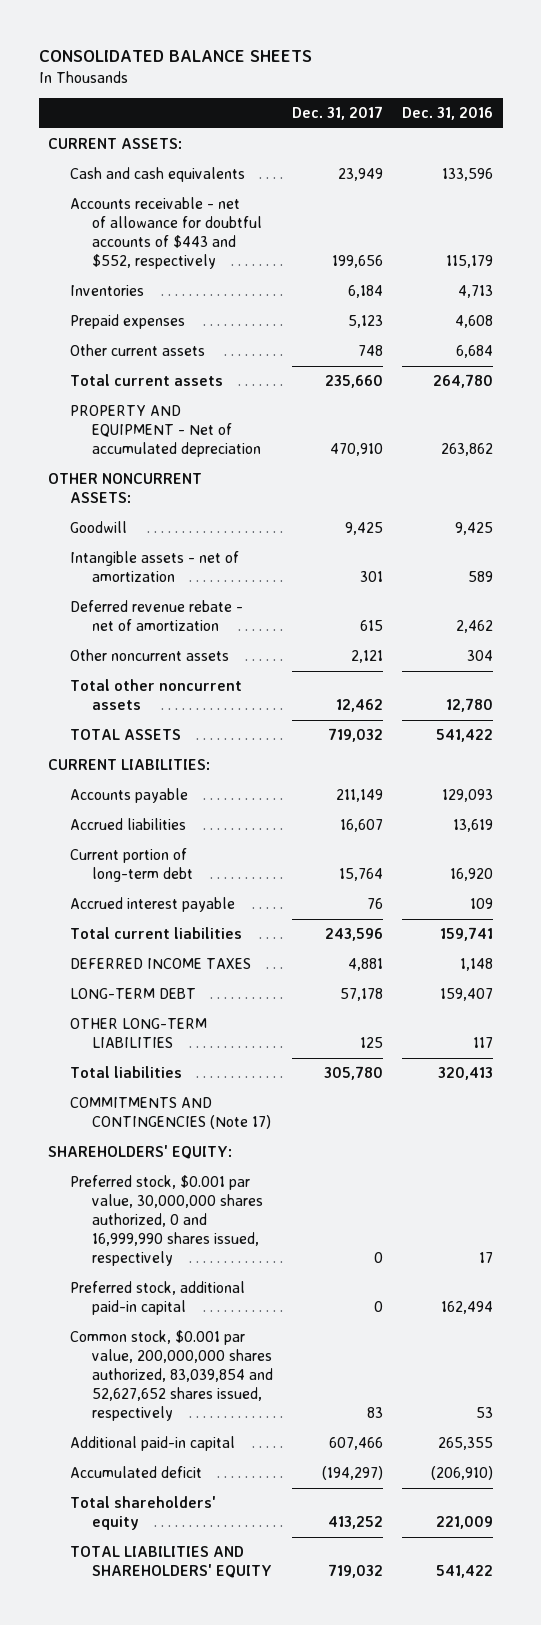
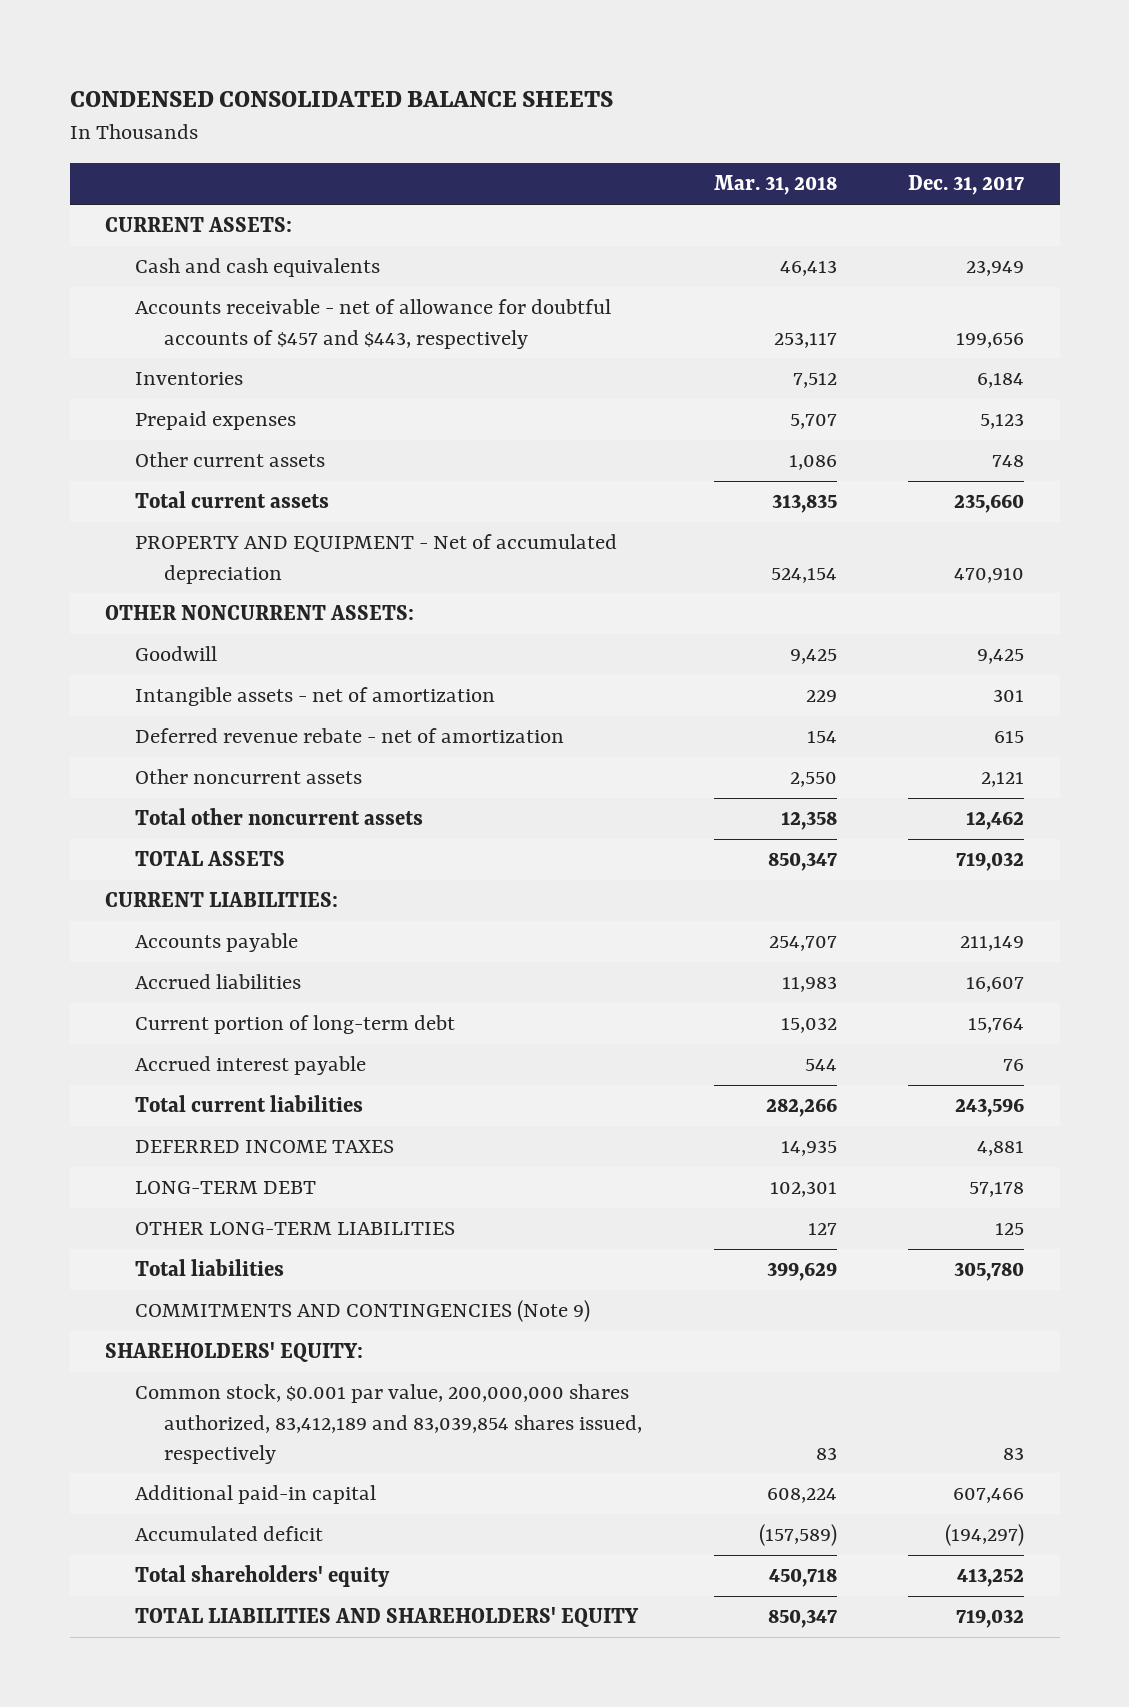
[38,50,312,63] CONSOLIDATED BALANCE SHEETS -> [69,90,613,107] CONDENSED CONSOLIDATED BALANCE SHEETS
[402,107,494,121] Dec. 31, 2016 -> none
none -> [713,175,837,196] Mar. 31, 2018
[70,197,263,270] Accounts receivable - net of allowance for doubtful accounts of $443 and $552, respectively -> [134,299,611,349] Accounts receivable - net of allowance for doubtful accounts of $457 and $443, respectively
[70,1097,272,1130] COMMITMENTS AND CONTINGENCIES (Note 17) -> [134,1300,590,1323] COMMITMENTS AND CONTINGENCIES (Note 9)
[70,1175,264,1266] Preferred stock, $0.001 par value, 30,000,000 shares authorized, 0 and 16,999,990 shares issued, respectively -> none
[70,1281,246,1316] Preferred stock, additional paid-in capital -> none
[70,1330,274,1421] Common stock, $0.001 par value, 200,000,000 shares authorized, 83,039,854 and 52,627,652 shares issued, respectively -> [134,1384,643,1464] Common stock, $0.001 par value, 200,000,000 shares authorized, 83,412,189 and 83,039,854 shares issued, respectively

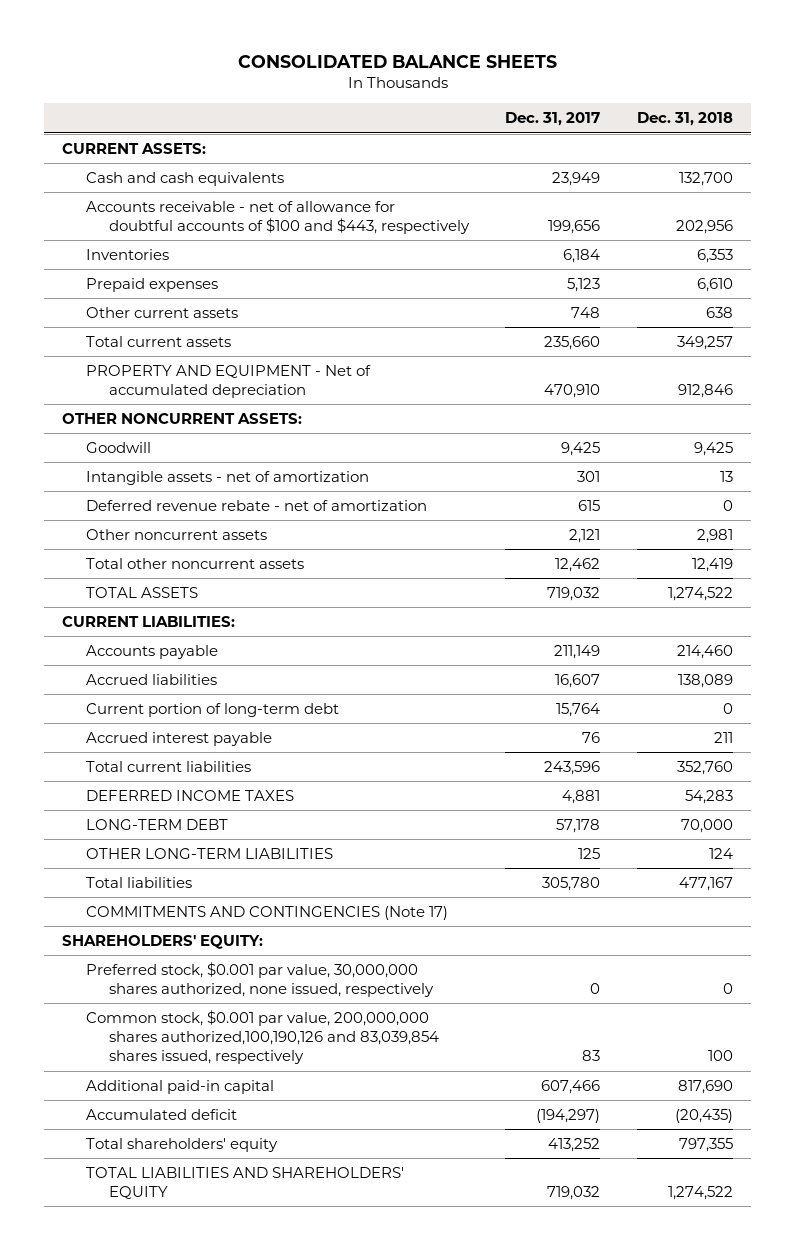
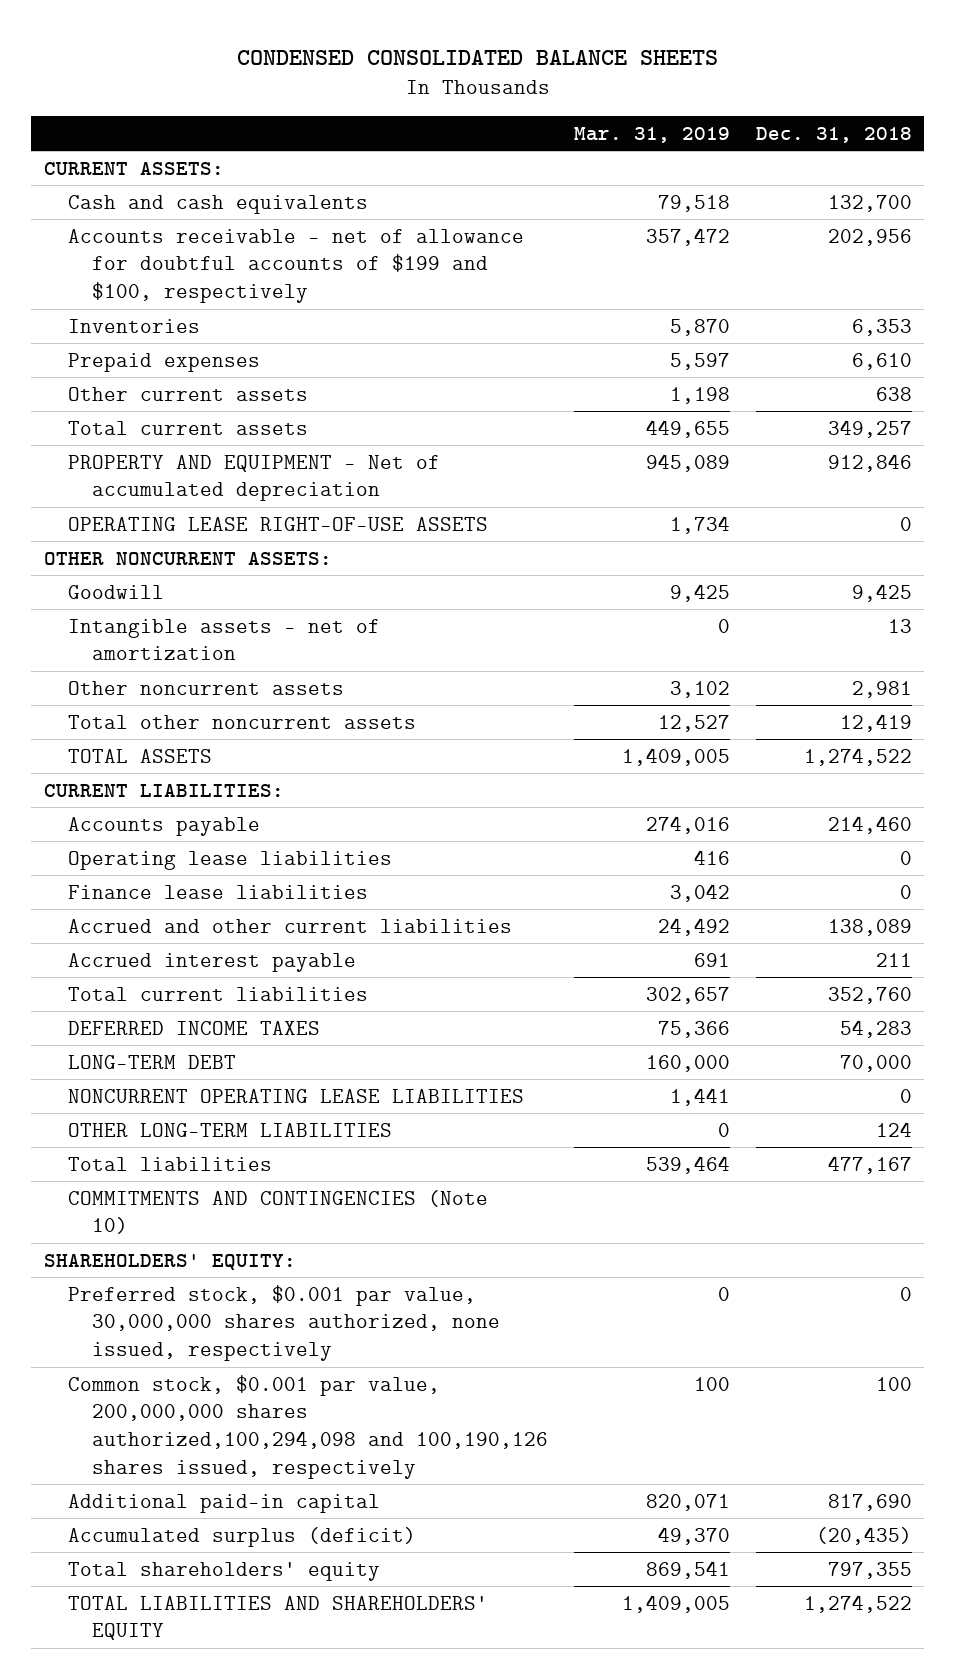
[237,54,557,68] CONSOLIDATED BALANCE SHEETS -> [236,49,718,65] CONDENSED CONSOLIDATED BALANCE SHEETS
[505,112,601,127] Dec. 31, 2017 -> none
none -> [573,126,730,143] Mar. 31, 2019
[85,201,471,235] Accounts receivable - net of allowance for doubtful accounts of $100 and $443, respectively -> [67,228,524,304] Accounts receivable - net of allowance for doubtful accounts of $199 and $100, respectively
none -> [67,516,488,531] OPERATING LEASE RIGHT-OF-USE ASSETS
[85,500,427,512] Deferred revenue rebate - net of amortization -> none
[85,703,339,718] Current portion of long-term debt -> none
none -> [67,850,392,870] Operating lease liabilities
none -> [67,884,368,899] Finance lease liabilities
[85,674,217,686] Accrued liabilities -> [67,918,512,933] Accrued and other current liabilities
none -> [67,1088,524,1103] NONCURRENT OPERATING LEASE LIABILITIES
[85,906,448,921] COMMITMENTS AND CONTINGENCIES (Note 17) -> [67,1189,488,1235] COMMITMENTS AND CONTINGENCIES (Note 10)
[85,1010,440,1065] Common stock, $0.001 par value, 200,000,000 shares authorized,100,190,126 and 83,039,854 shares issued, respectively -> [67,1374,549,1479] Common stock, $0.001 par value, 200,000,000 shares authorized,100,294,098 and 100,190,126 shares issued, respectively
[85,1109,237,1121] Accumulated deficit -> [67,1526,416,1547] Accumulated surplus (deficit)

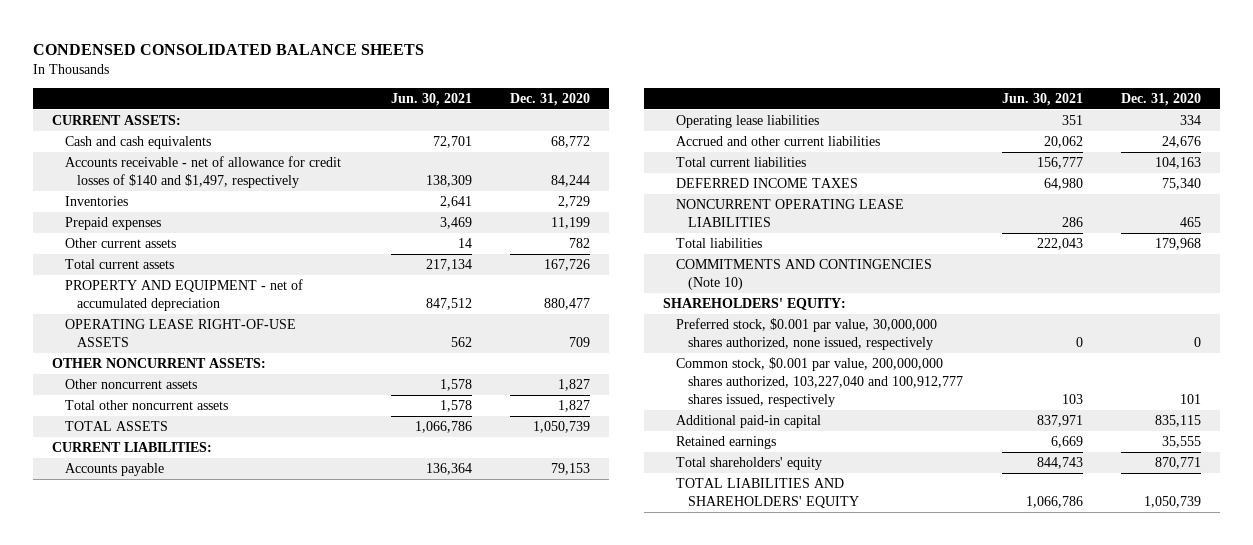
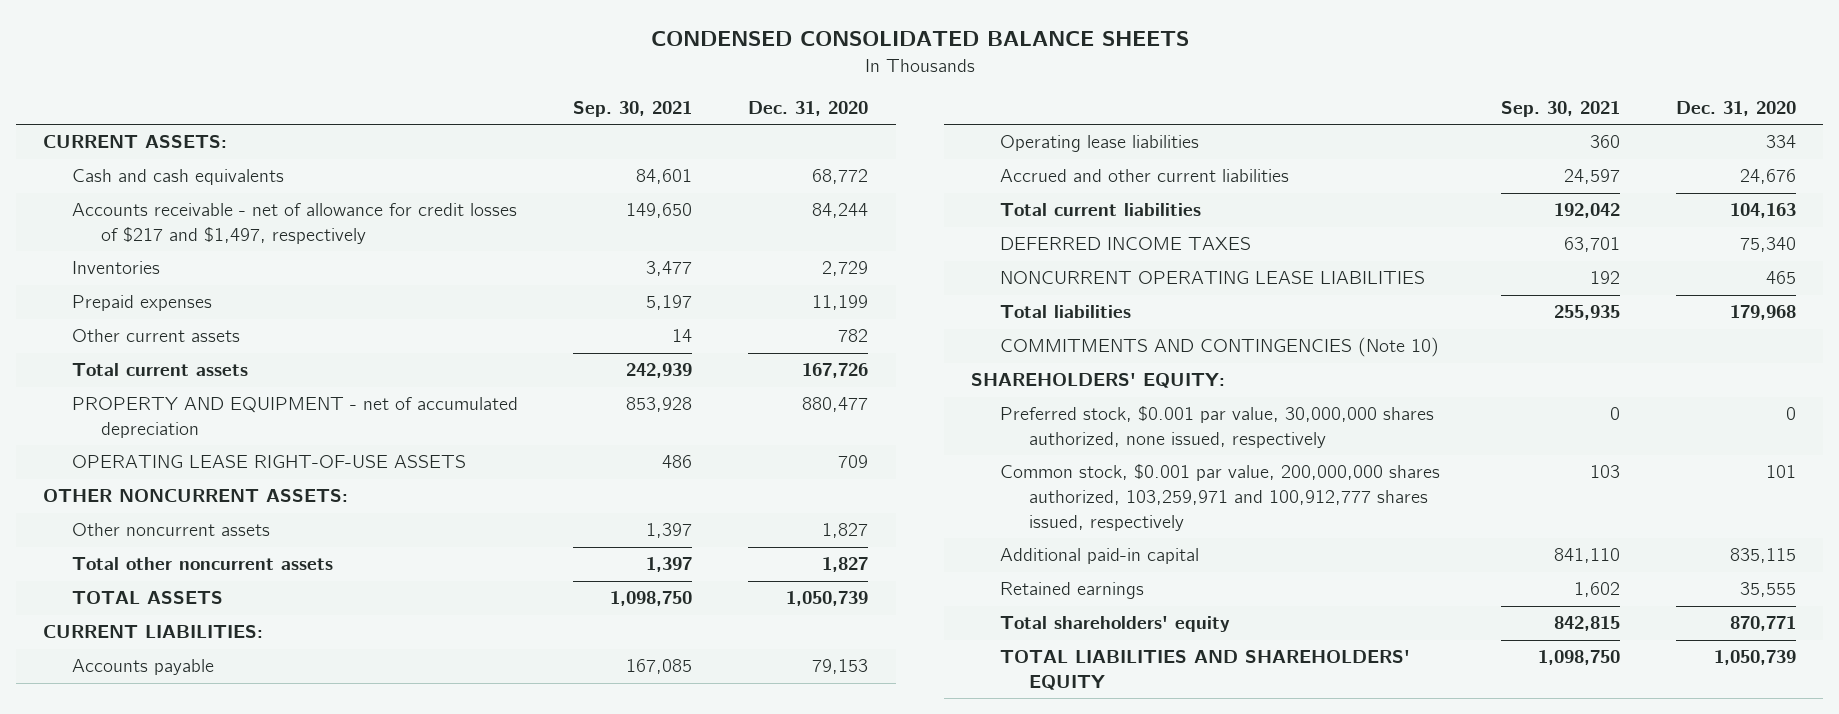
[390,92,472,106] Jun. 30, 2021 -> none
none -> [573,101,693,118] Sep. 30, 2021
[64,156,341,188] Accounts receivable - net of allowance for credit losses of $140 and $1,497, respectively -> [72,203,518,245] Accounts receivable - net of allowance for credit losses of $217 and $1,497, respectively
[675,357,964,407] Common stock, $0.001 par value, 200,000,000 shares authorized, 103,227,040 and 100,912,777 shares issued, respectively -> [999,464,1440,531] Common stock, $0.001 par value, 200,000,000 shares authorized, 103,259,971 and 100,912,777 shares issued, respectively

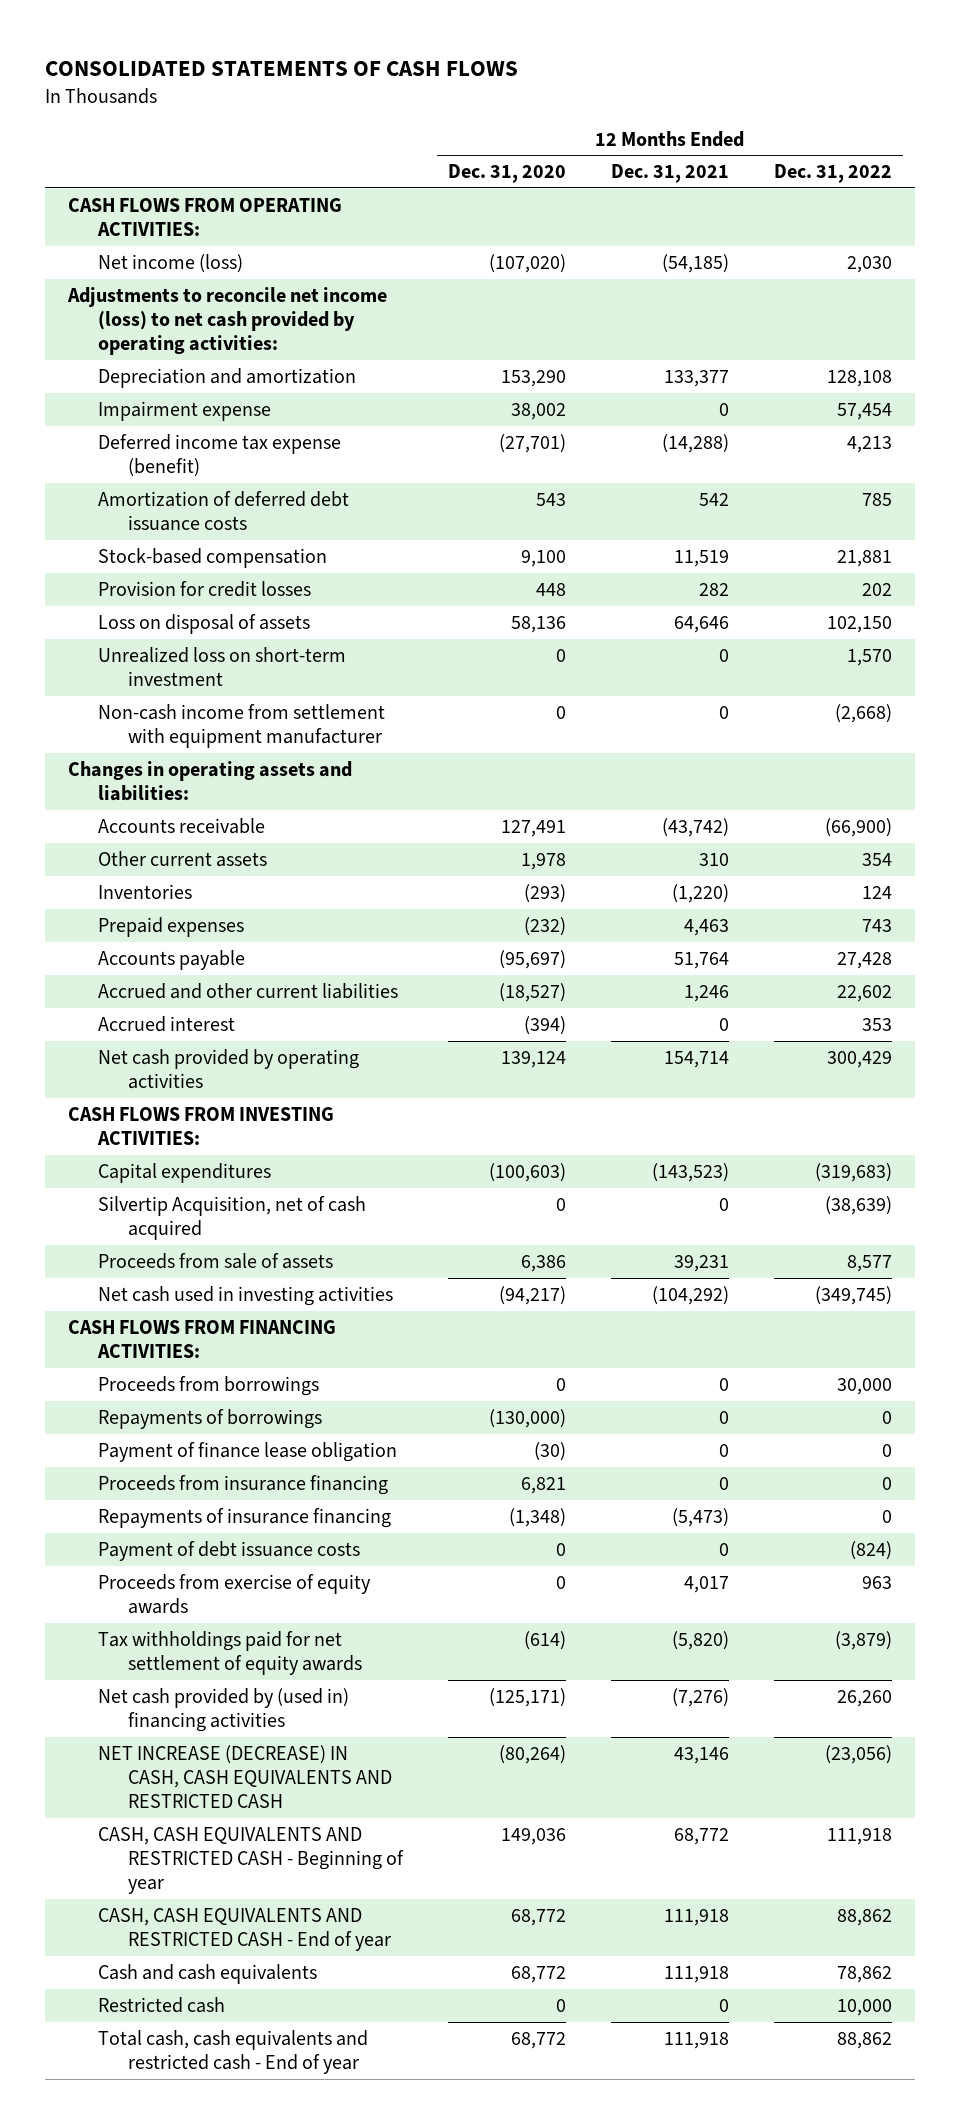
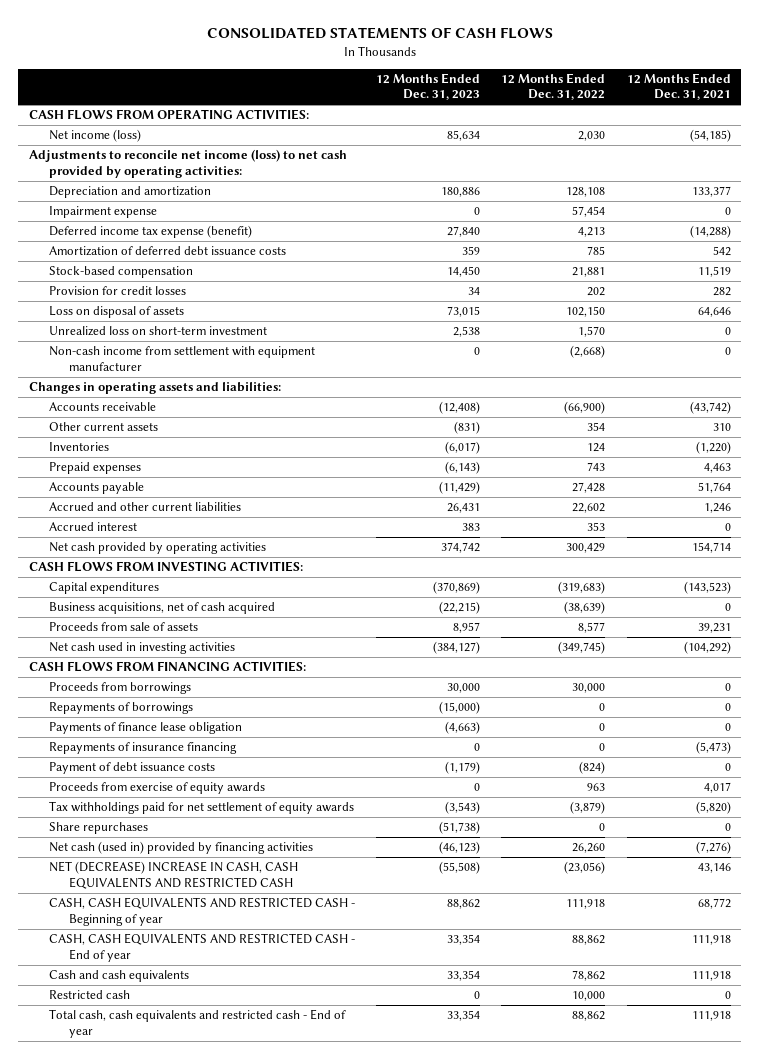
[447,164,566,184] Dec. 31, 2020 -> none
none -> [376,72,481,101] 12 Months Ended Dec. 31, 2023
[97,1195,366,1241] Silvertip Acquisition, net of cash acquired -> [48,602,275,615] Business acquisitions, net of cash acquired
[97,1474,388,1495] Proceeds from insurance financing -> none
[97,1441,397,1462] Payment of finance lease obligation -> [48,722,242,735] Payments of finance lease obligation
none -> [48,822,148,835] Share repurchases
[97,1687,349,1733] Net cash provided by (used in) financing activities -> [48,841,313,855] Net cash (used in) provided by financing activities
[97,1744,392,1809] NET INCREASE (DECREASE) IN CASH, CASH EQUIVALENTS AND RESTRICTED CASH -> [48,861,298,889] NET (DECREASE) INCREASE IN CASH, CASH EQUIVALENTS AND RESTRICTED CASH

